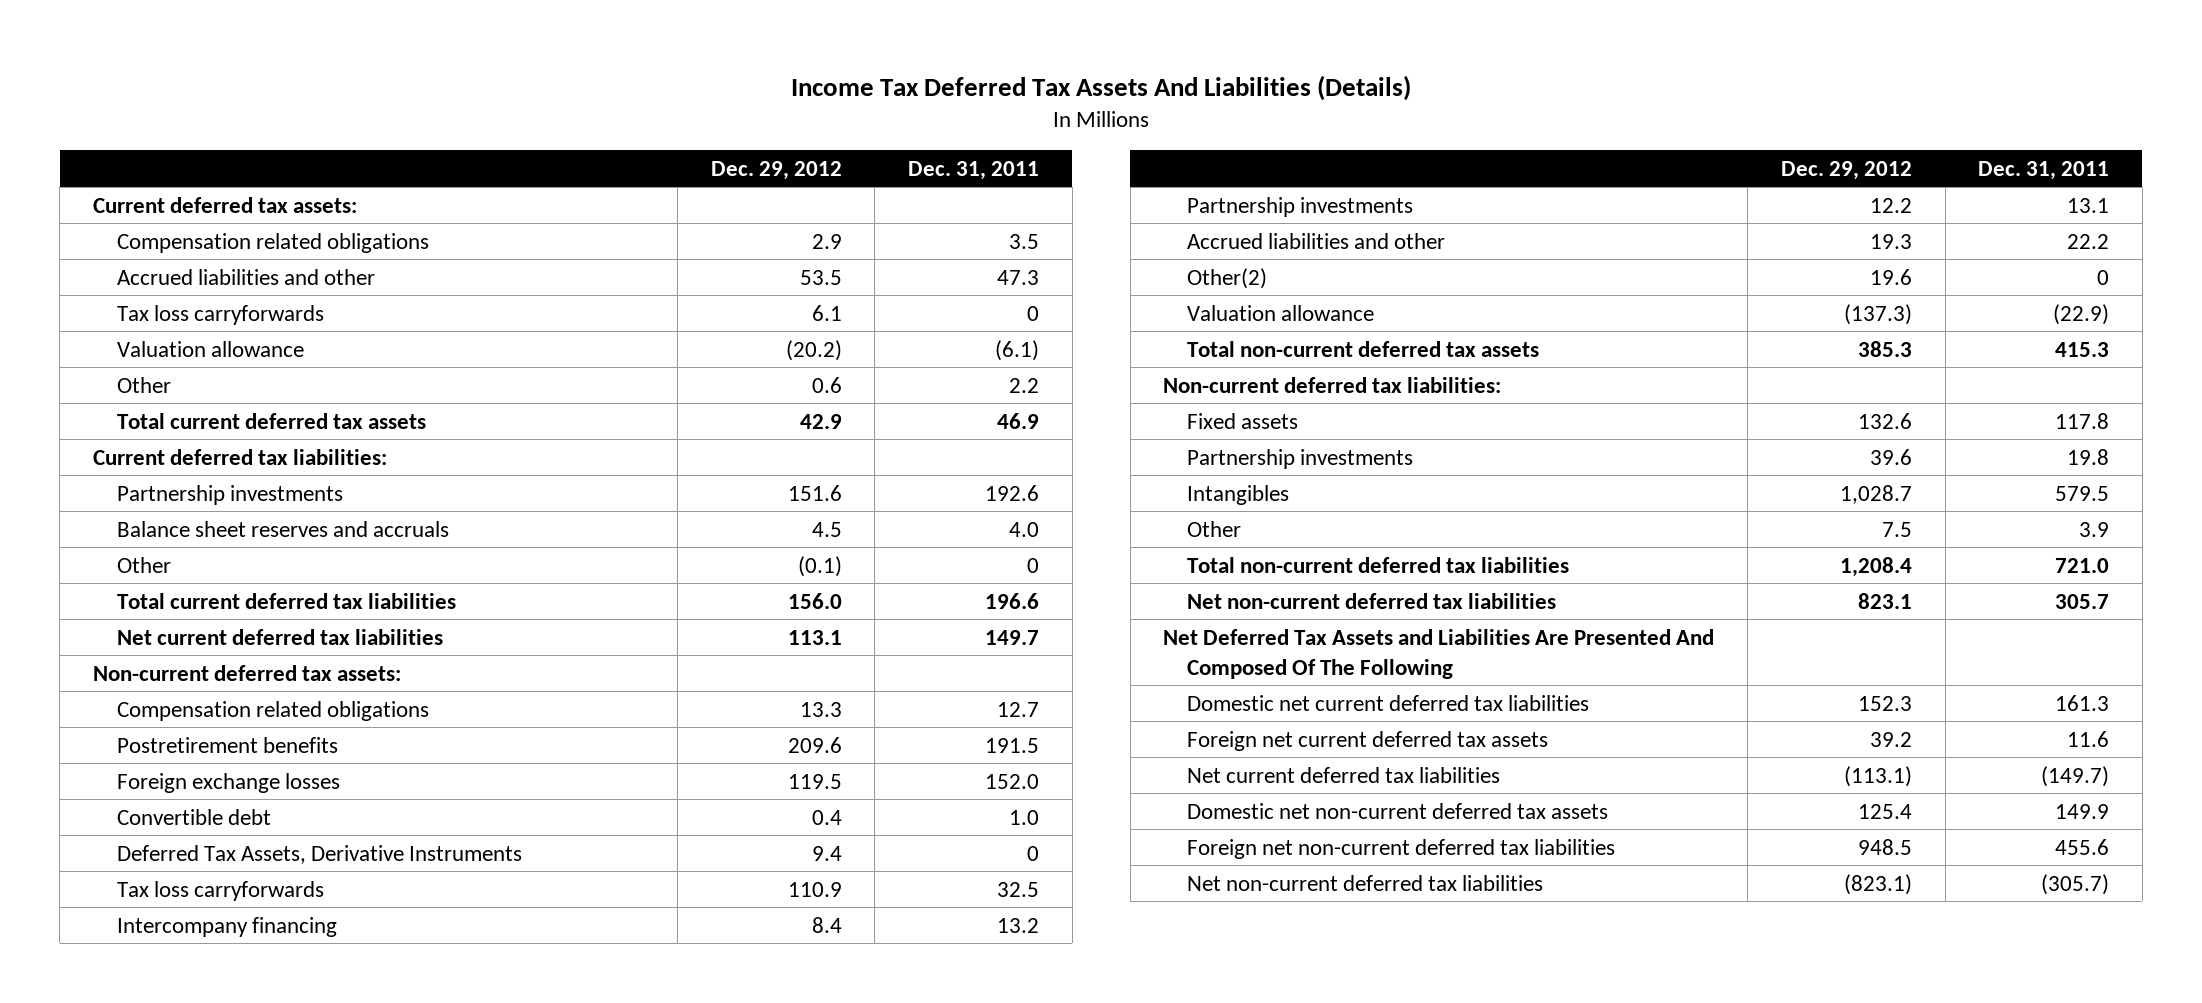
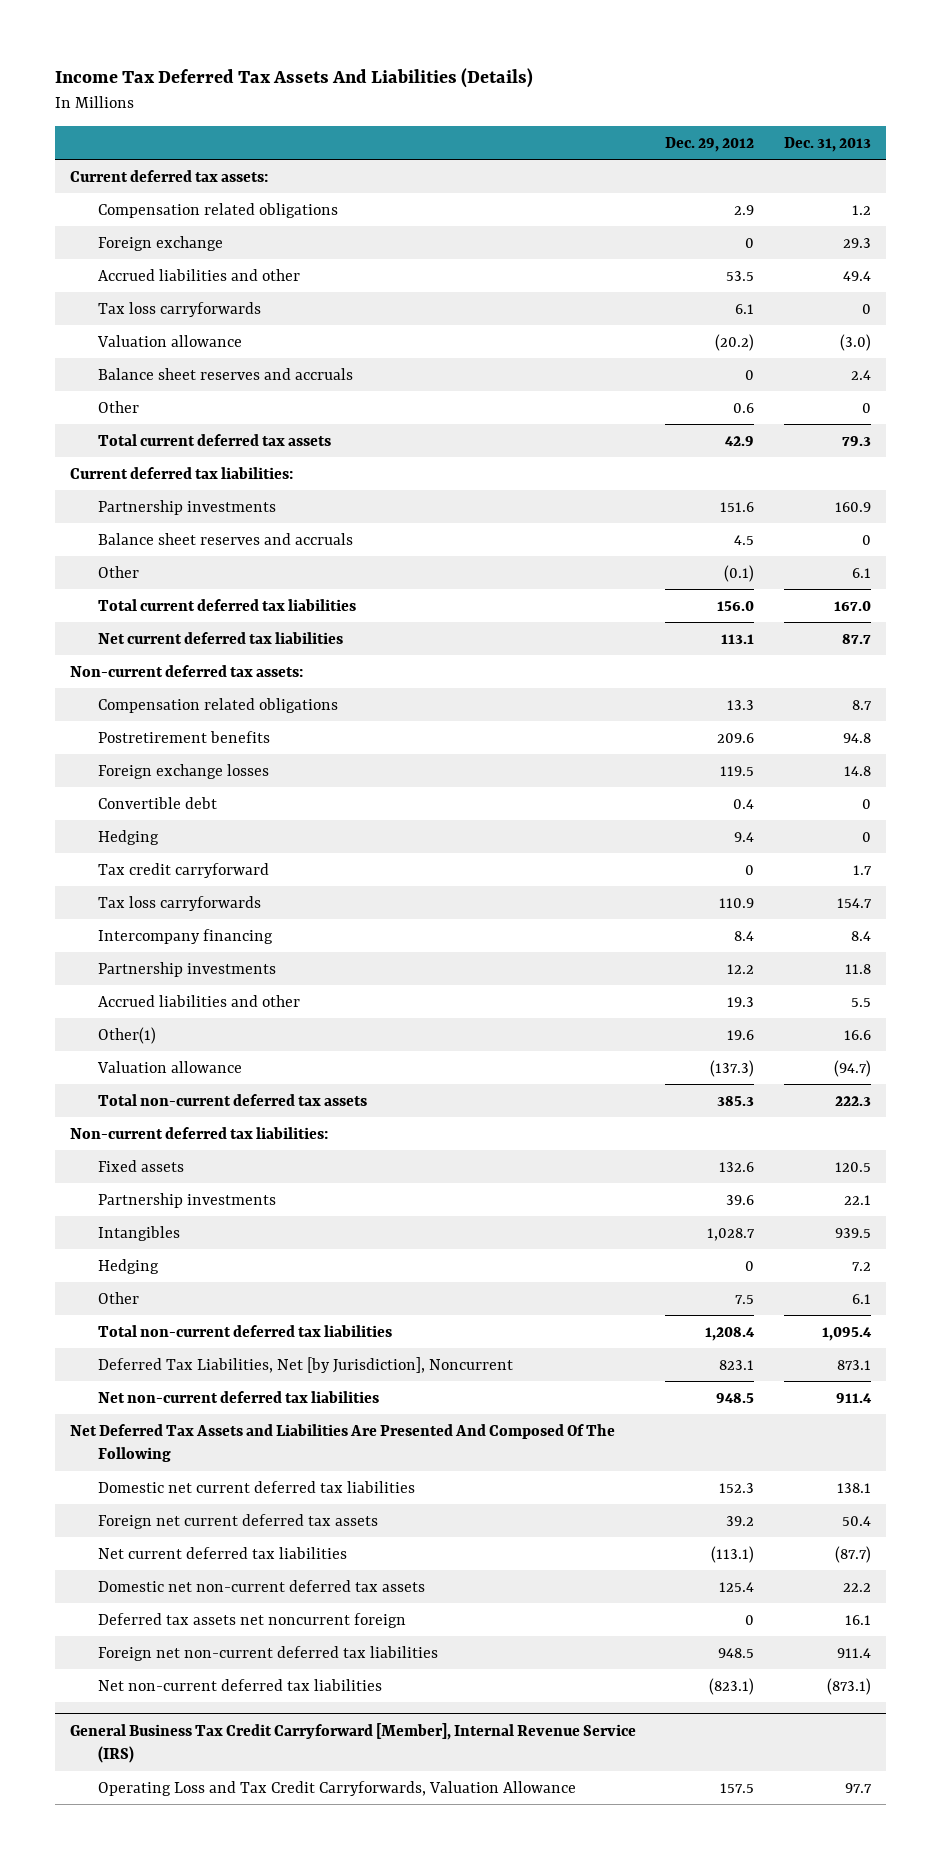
[908,160,1040,180] Dec. 31, 2011 -> none
none -> [784,136,872,152] Dec. 31, 2013
none -> [97,235,223,251] Foreign exchange
none -> [97,367,353,380] Balance sheet reserves and accruals
[117,844,523,864] Deferred Tax Assets, Derivative Instruments -> [97,829,159,845] Hedging
none -> [97,862,269,878] Tax credit carryforward
[1187,267,1268,289] Other(2) -> [97,1026,156,1044] Other(1)
none -> [97,1258,159,1274] Hedging
none -> [97,1356,513,1373] Deferred Tax Liabilities, Net [by Jurisdiction], Noncurrent
[1857,592,1912,609] 823.1 -> [716,1392,755,1403] 948.5
none -> [97,1612,406,1628] Deferred tax assets net noncurrent foreign
none -> [69,1722,636,1764] General Business Tax Credit Carryforward [Member], Internal Revenue Service (IRS)
none -> [97,1780,576,1796] Operating Loss and Tax Credit Carryforwards, Valuation Allowance

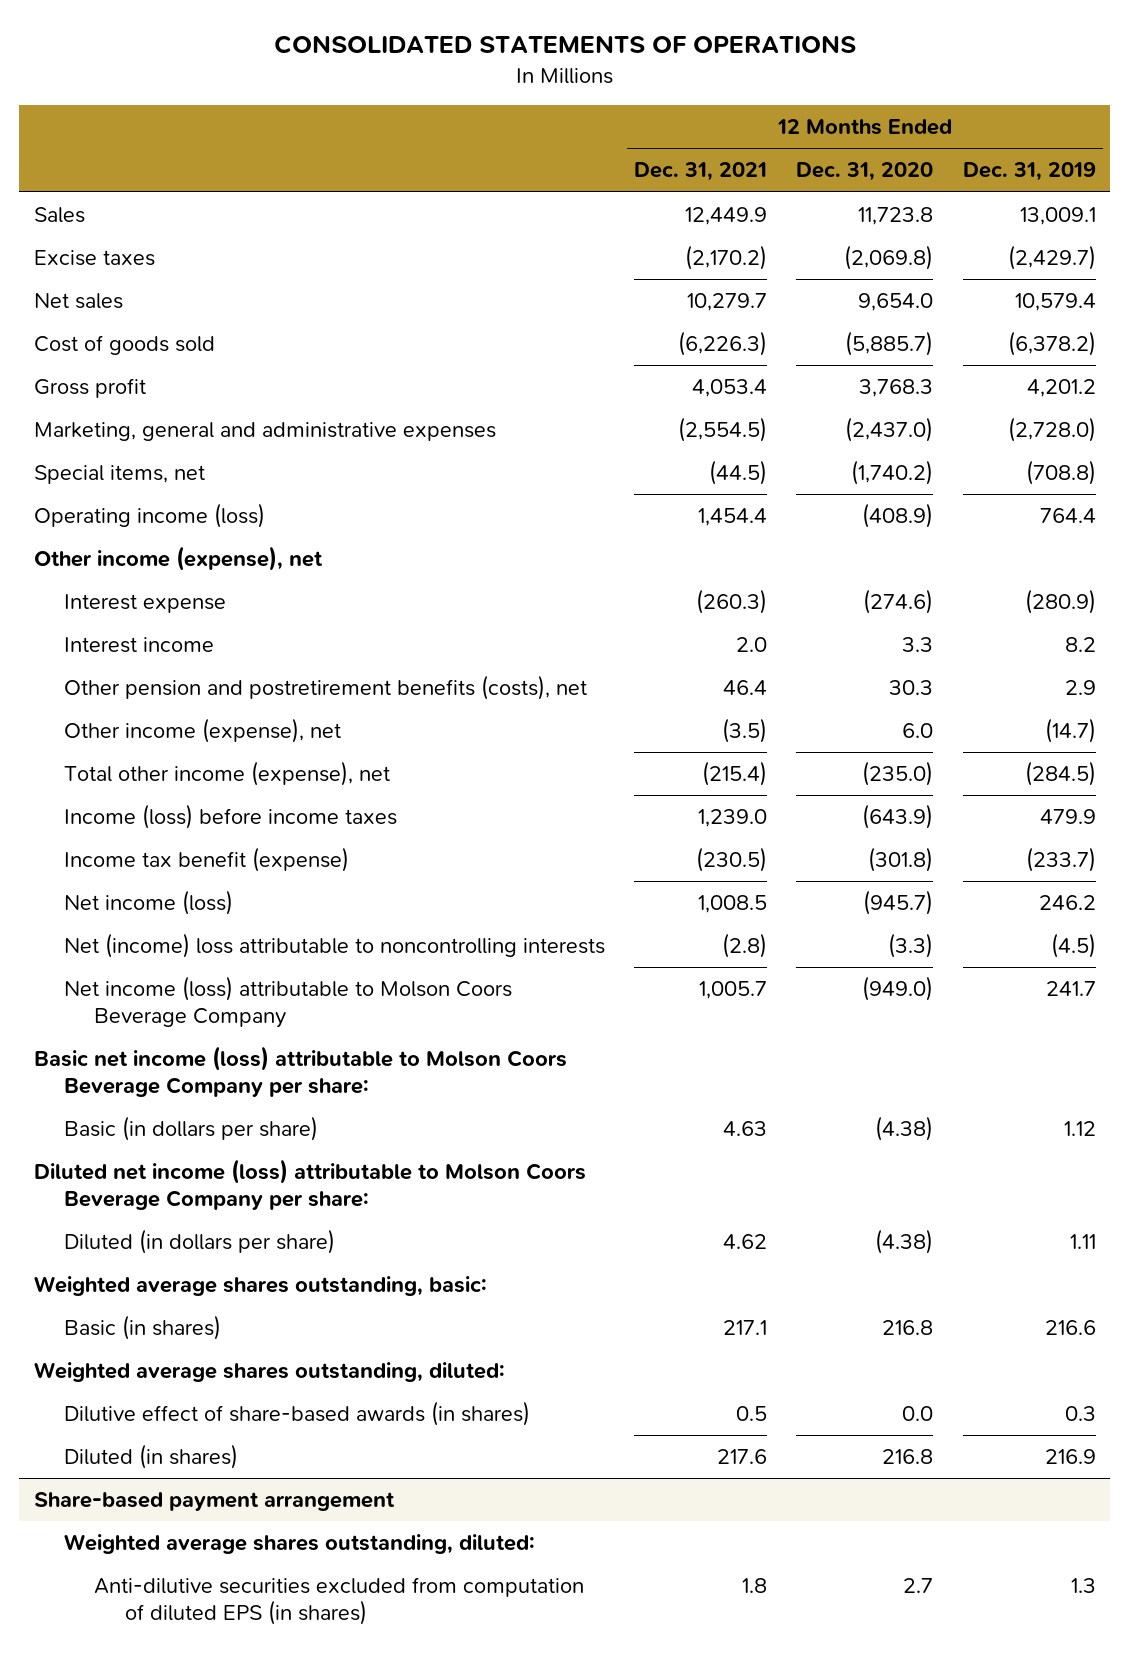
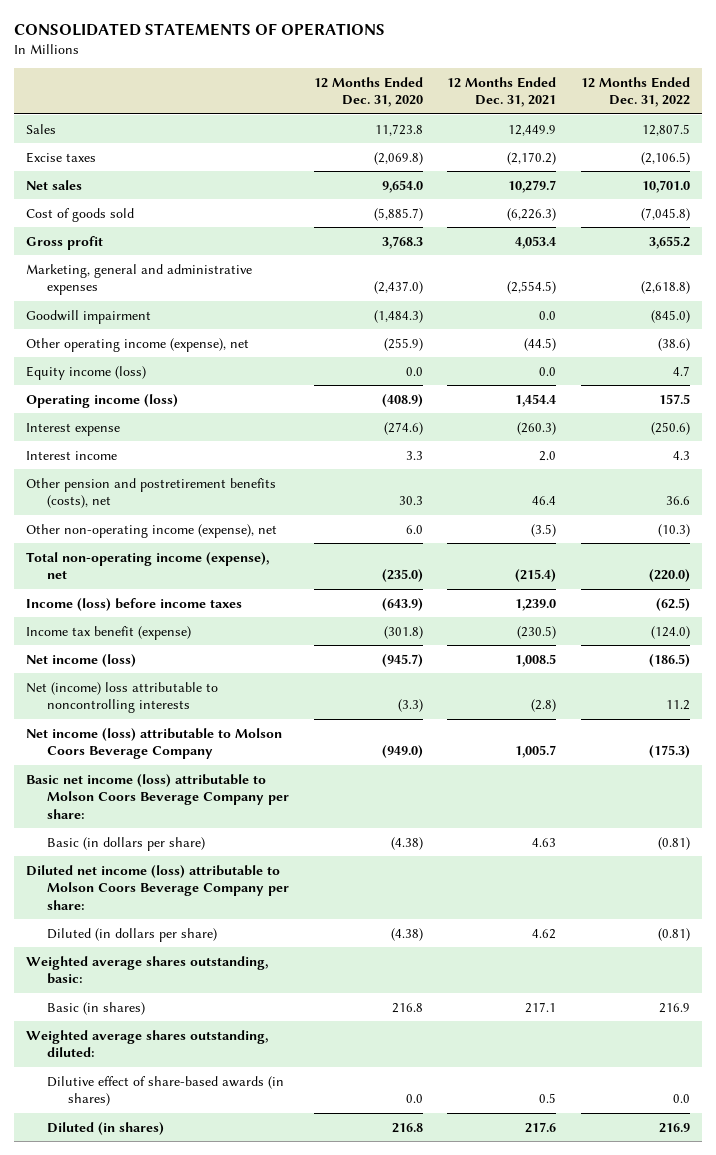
[962,162,1096,182] Dec. 31, 2019 -> none
none -> [580,76,690,108] 12 Months Ended Dec. 31, 2022
[33,465,205,485] Special items, net -> none
none -> [26,309,152,324] Goodwill impairment
none -> [26,337,250,352] Other operating income (expense), net
none -> [26,365,147,380] Equity income (loss)
[33,546,323,572] Other income (expense), net -> none
[63,718,341,744] Other income (expense), net -> [26,523,278,538] Other non-operating income (expense), net
[63,761,390,787] Total other income (expense), net -> [26,551,270,580] Total non-operating income (expense), net
[33,1492,395,1512] Share-based payment arrangement -> none
[63,1534,535,1555] Weighted average shares outstanding, diluted: -> none
[94,1577,585,1625] Anti-dilutive securities excluded from computation of diluted EPS (in shares) -> none

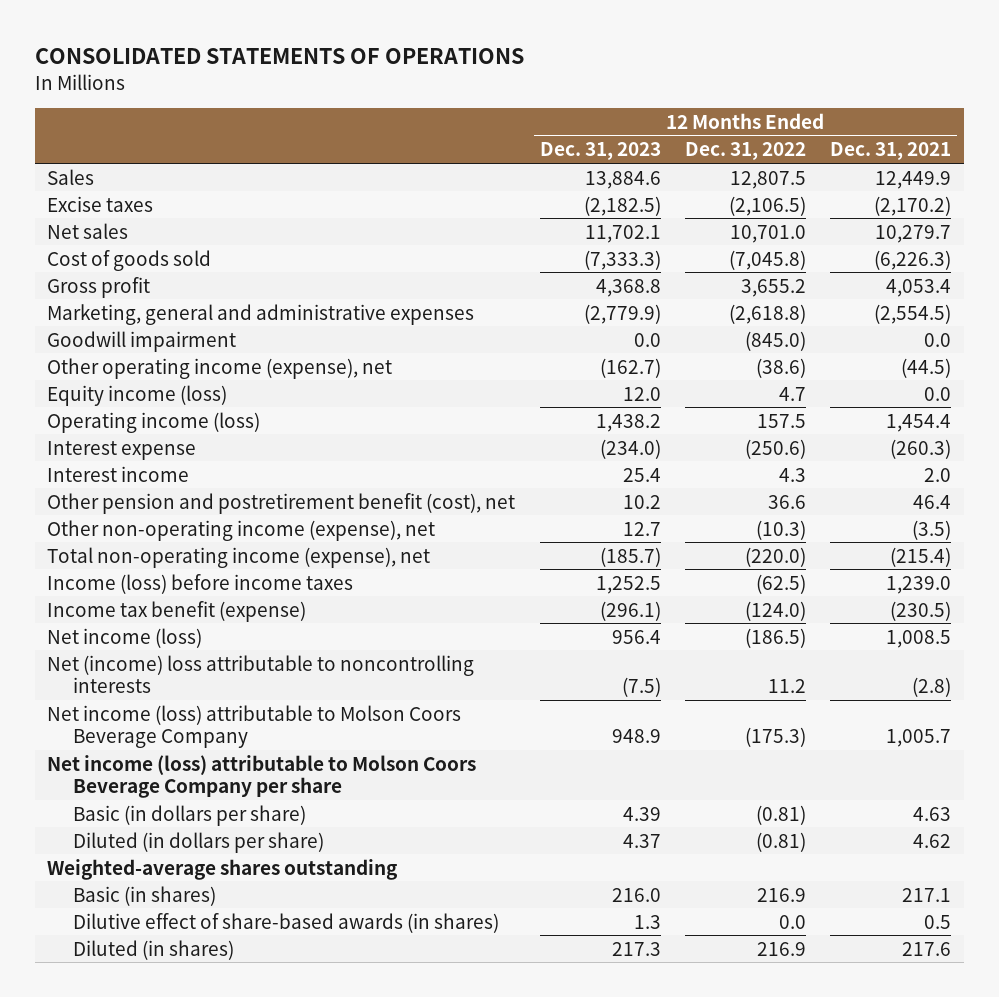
[313,76,423,108] 12 Months Ended Dec. 31, 2020 -> none
none -> [539,142,661,161] Dec. 31, 2023
[26,477,277,509] Other pension and postretirement benefits (costs), net -> [47,492,516,514] Other pension and postretirement benefit (cost), net
[26,773,289,819] Basic net income (loss) attributable to Molson Coors Beverage Company per share: -> [47,754,477,798] Net income (loss) attributable to Molson Coors Beverage Company per share
[26,864,289,910] Diluted net income (loss) attributable to Molson Coors Beverage Company per share: -> none
[26,955,269,985] Weighted average shares outstanding, basic: -> [47,858,399,880] Weighted-average shares outstanding
[26,1029,269,1058] Weighted average shares outstanding, diluted: -> none

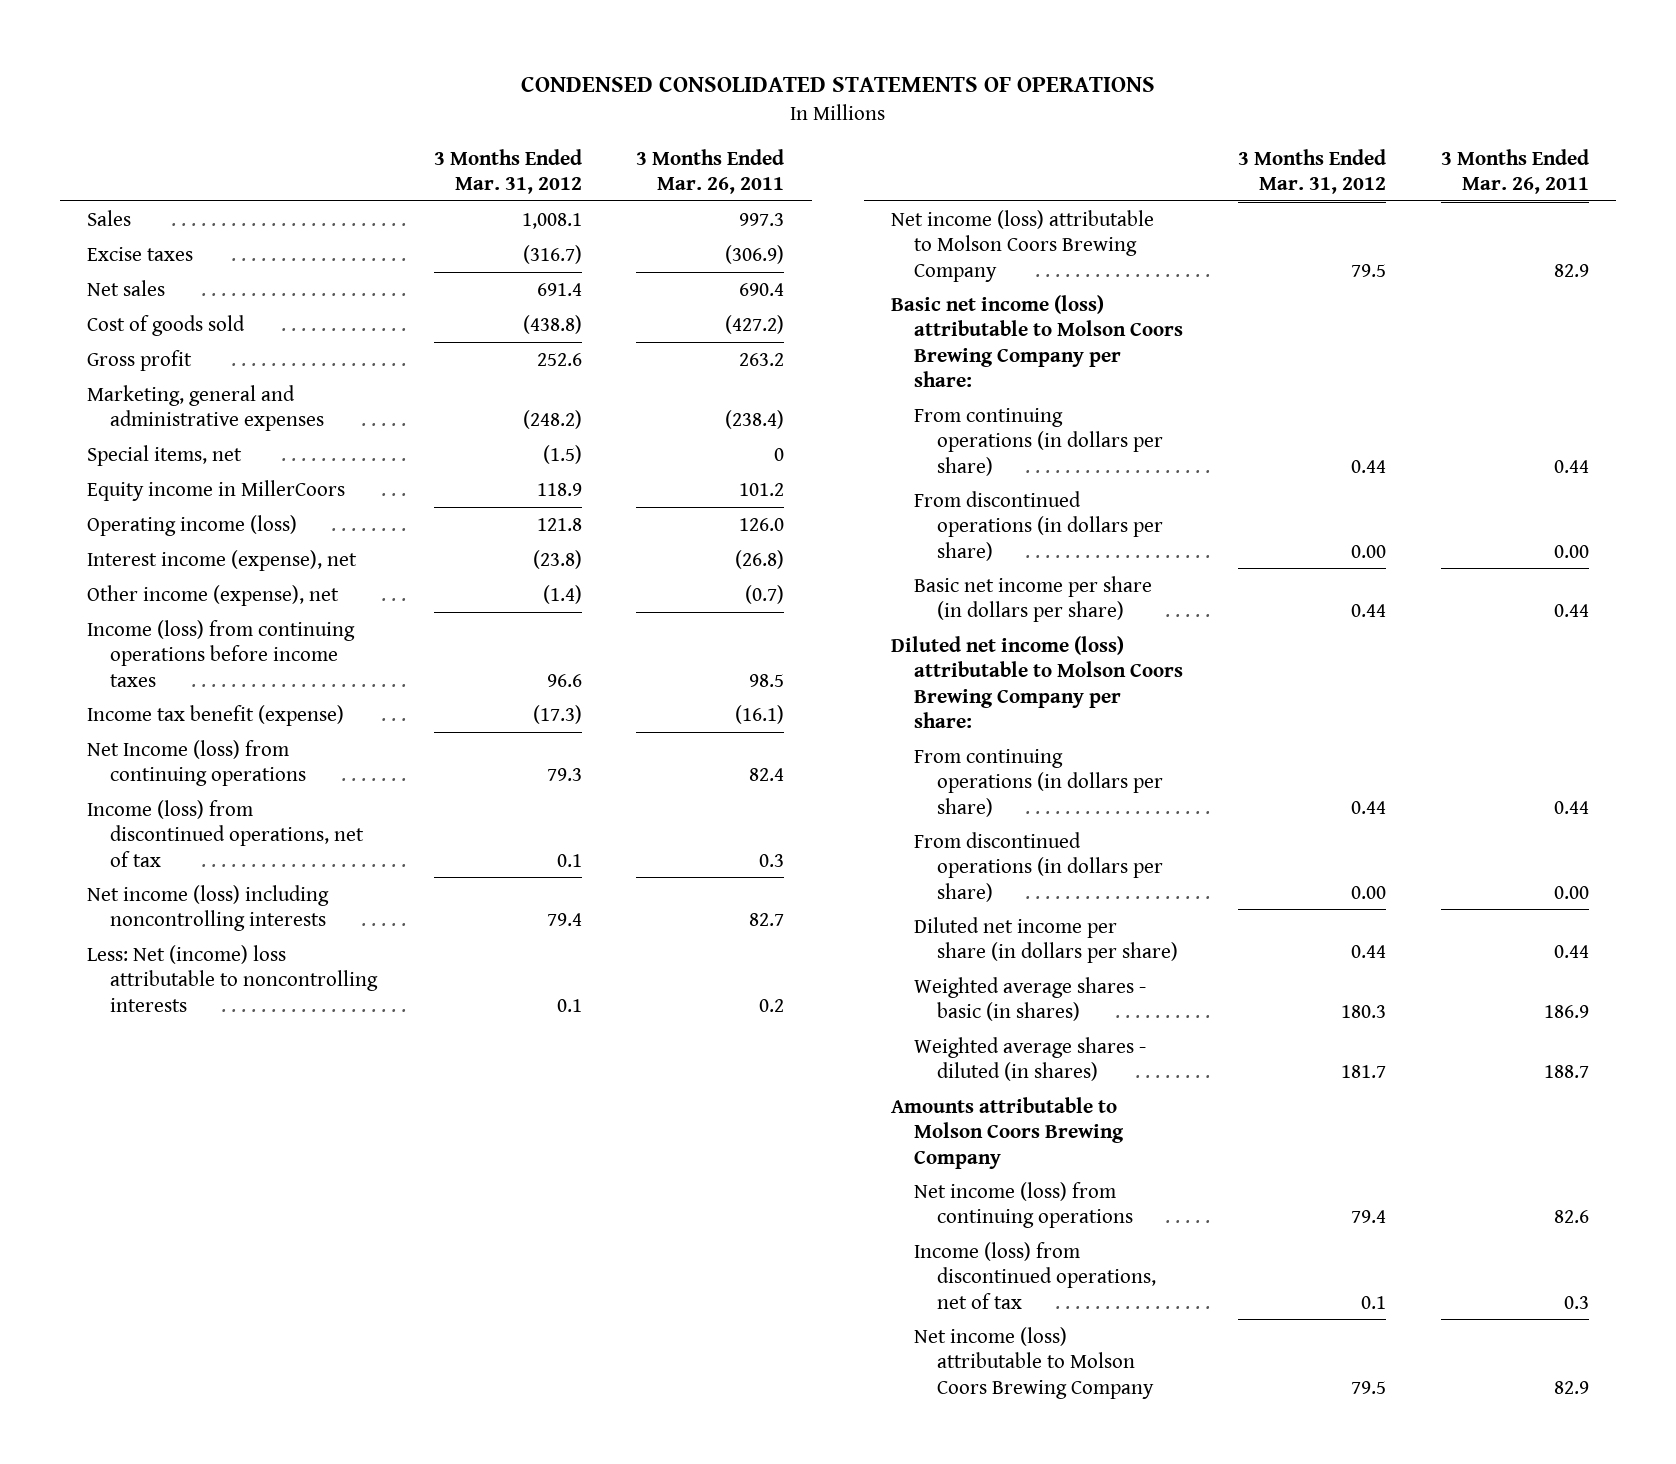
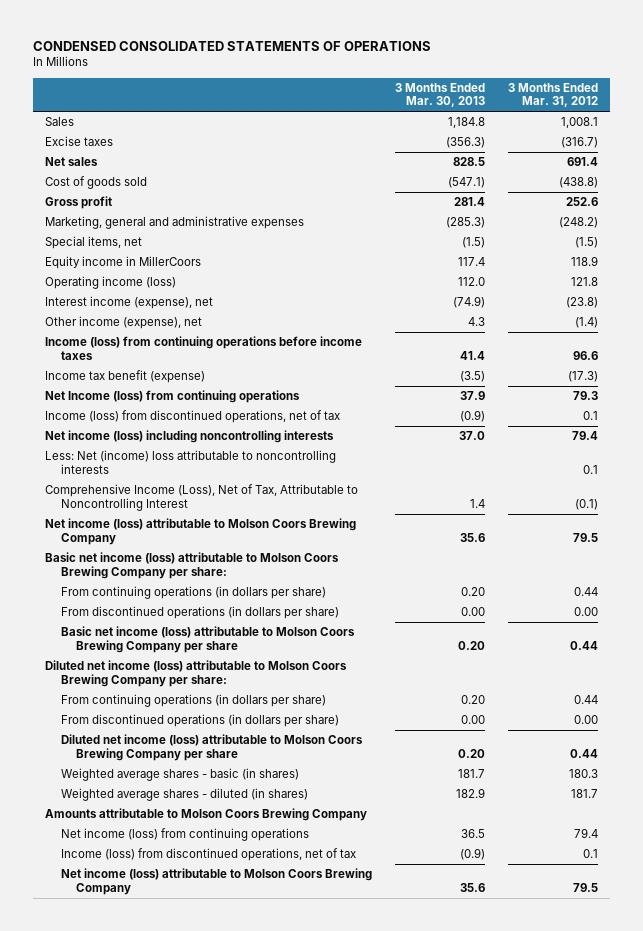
[636,148,785,195] 3 Months Ended Mar. 26, 2011 -> none
none -> [394,83,485,108] 3 Months Ended Mar. 30, 2013
none -> [45,484,359,511] Comprehensive Income (Loss), Net of Tax, Attributable to Noncontrolling Interest
[914,575,1153,623] Basic net income per share (in dollars per share) -> [60,626,355,653] Basic net income (loss) attributable to Molson Coors Brewing Company per share
[914,916,1178,964] Diluted net income per share (in dollars per share) -> [60,734,363,761] Diluted net income (loss) attributable to Molson Coors Brewing Company per share

